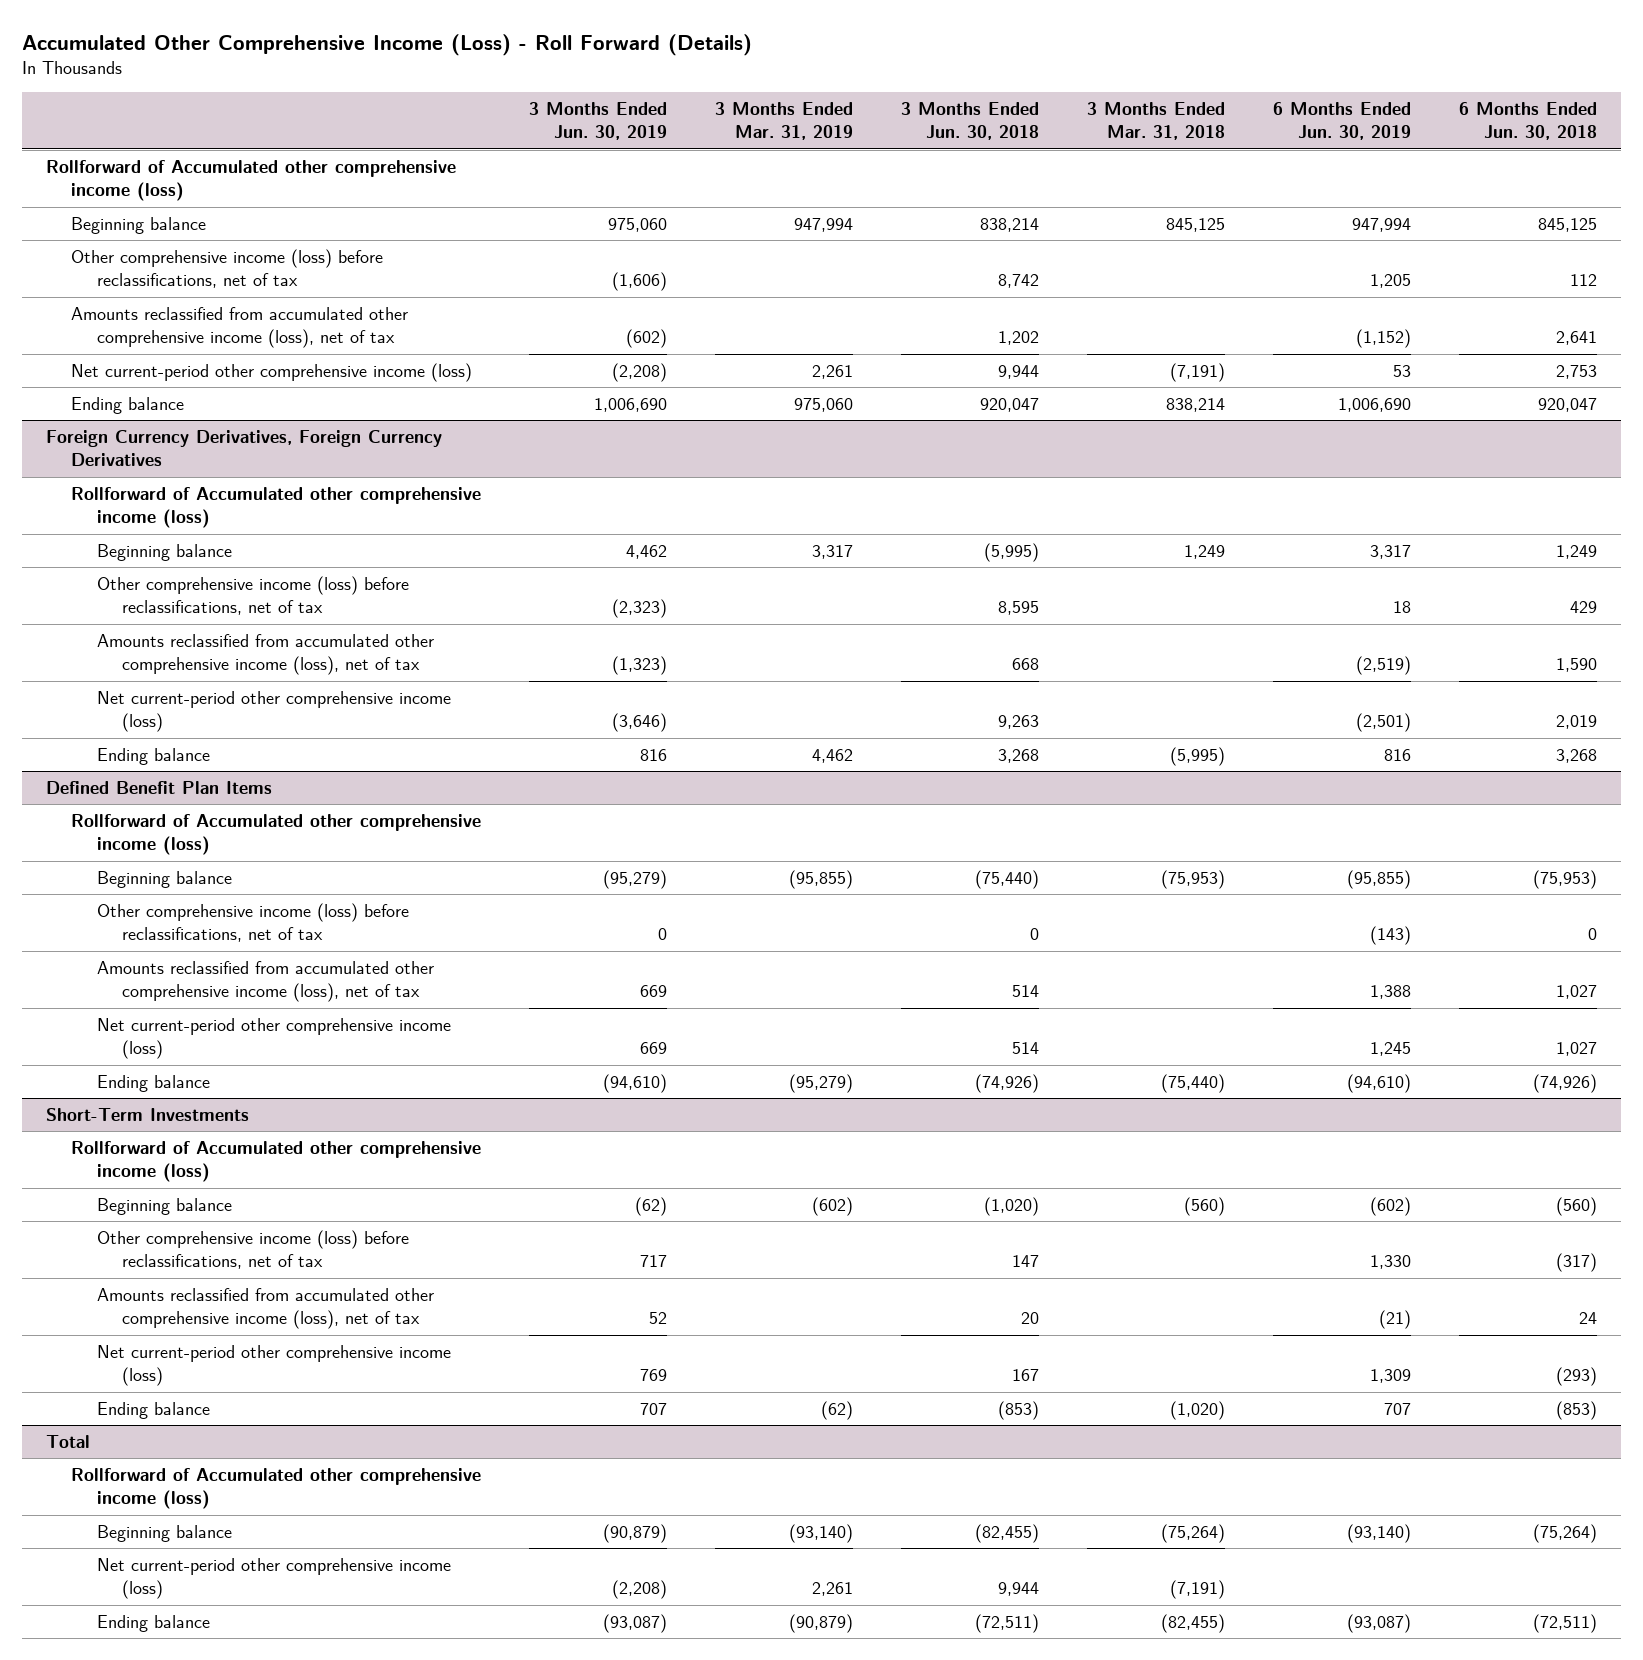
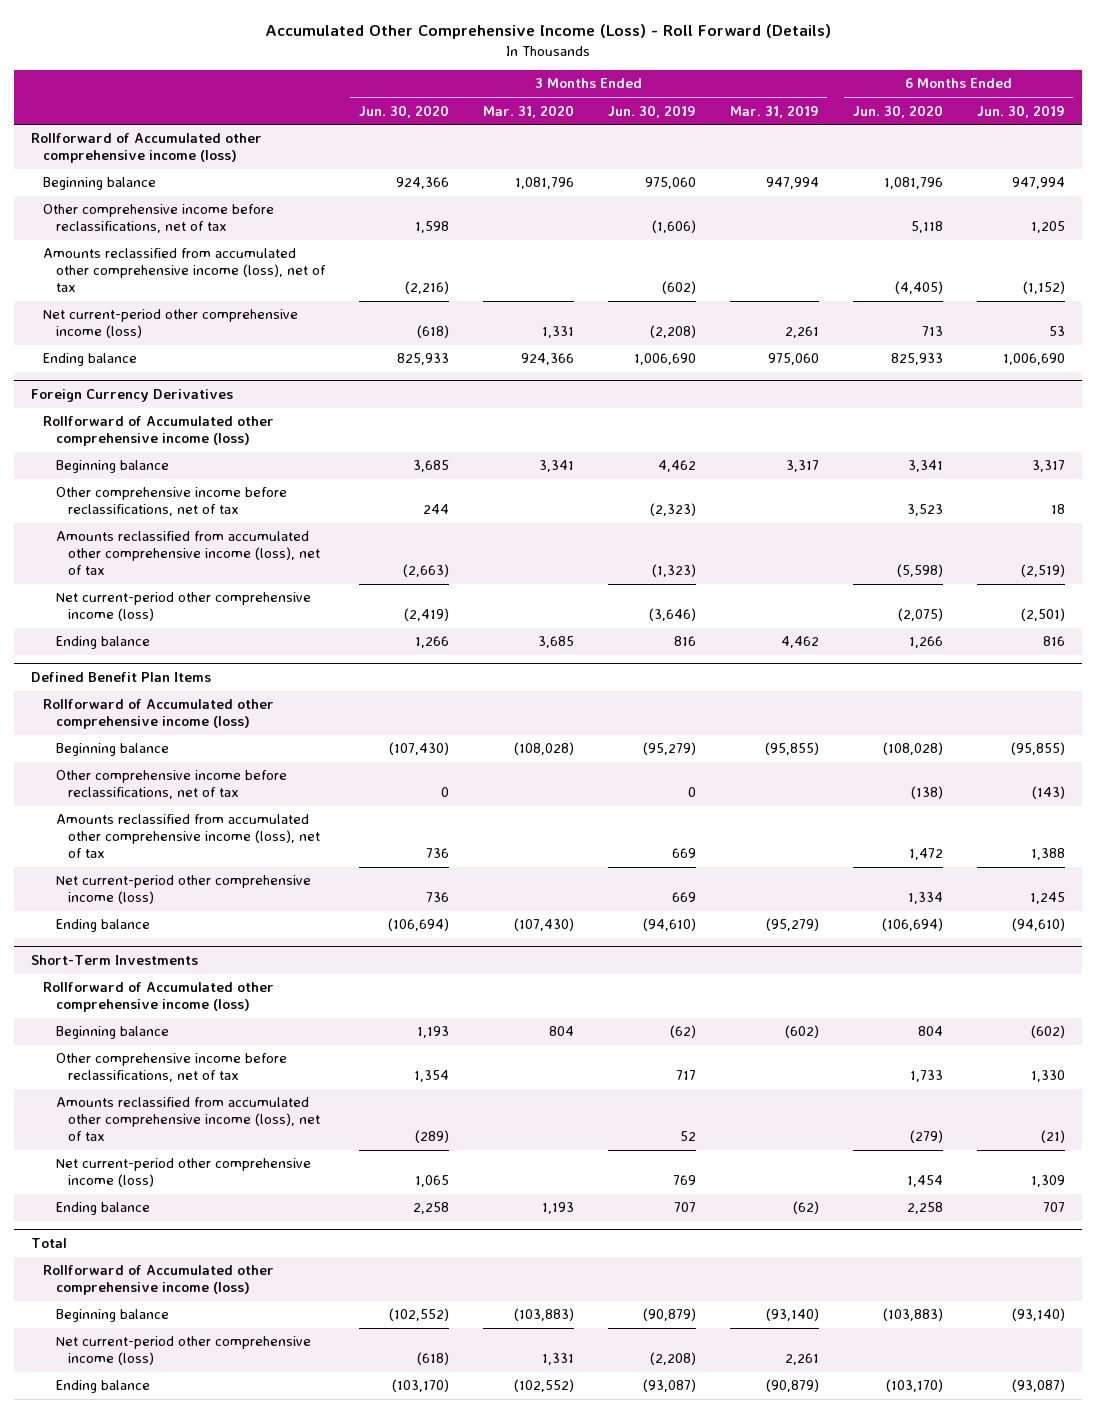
[901,101,1040,141] 3 Months Ended Jun. 30, 2018 -> none
[1087,101,1226,141] 3 Months Ended Mar. 31, 2018 -> none
[1459,101,1598,141] 6 Months Ended Jun. 30, 2018 -> none
none -> [358,104,449,118] Jun. 30, 2020
none -> [482,104,574,118] Mar. 31, 2020
none -> [852,104,943,118] Jun. 30, 2020
[71,248,384,289] Other comprehensive income (loss) before reclassifications, net of tax -> [43,204,275,234] Other comprehensive income before reclassifications, net of tax
[45,429,442,467] Foreign Currency Derivatives, Foreign Currency Derivatives -> [30,388,233,402] Foreign Currency Derivatives
[96,575,409,616] Other comprehensive income (loss) before reclassifications, net of tax -> [55,487,287,517] Other comprehensive income before reclassifications, net of tax
[96,902,409,943] Other comprehensive income (loss) before reclassifications, net of tax -> [55,770,287,800] Other comprehensive income before reclassifications, net of tax
[96,1229,409,1270] Other comprehensive income (loss) before reclassifications, net of tax -> [55,1053,287,1083] Other comprehensive income before reclassifications, net of tax

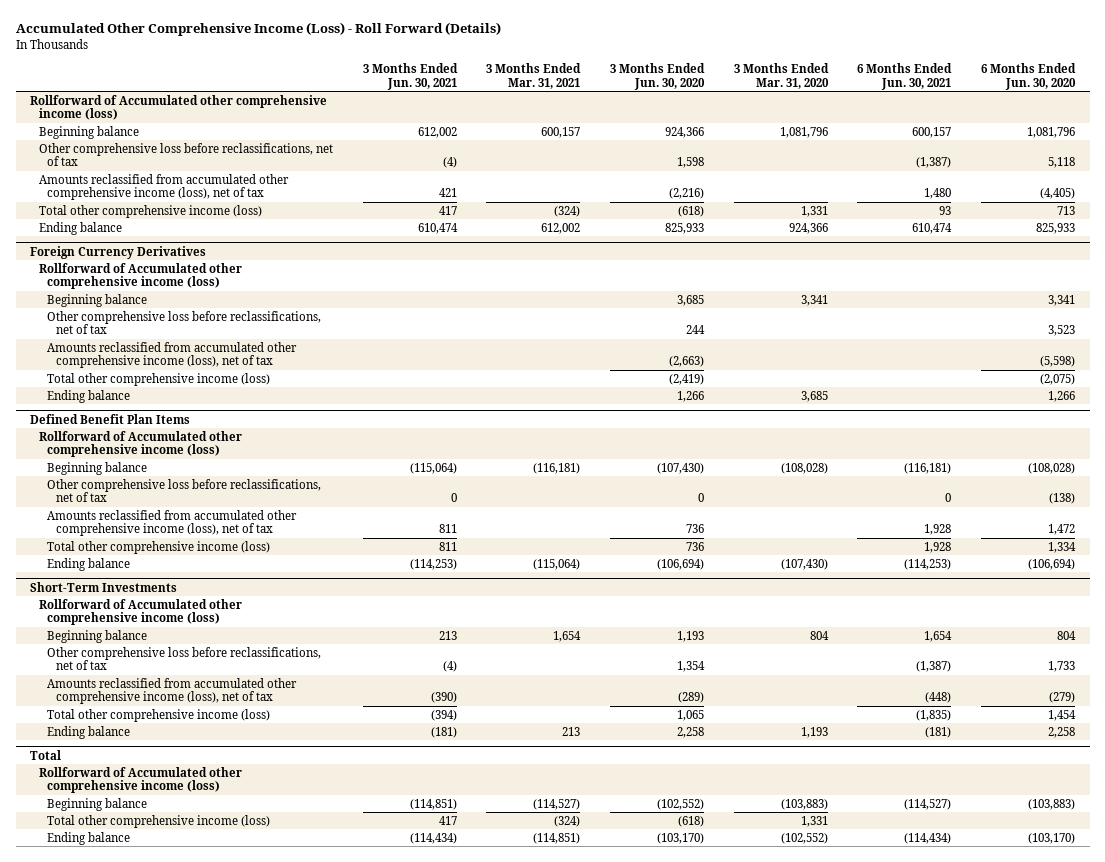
[607,104,696,118] Jun. 30, 2019 -> none
[729,104,819,118] Mar. 31, 2019 -> none
[976,104,1065,118] Jun. 30, 2019 -> none
none -> [362,63,458,90] 3 Months Ended Jun. 30, 2021
none -> [486,63,582,89] 3 Months Ended Mar. 31, 2021
none -> [857,63,953,90] 6 Months Ended Jun. 30, 2021
[43,204,275,234] Other comprehensive income before reclassifications, net of tax -> [38,142,333,167] Other comprehensive loss before reclassifications, net of tax
[43,309,299,339] Net current-period other comprehensive income (loss) -> [38,204,262,218] Total other comprehensive income (loss)
[55,487,287,517] Other comprehensive income before reclassifications, net of tax -> [47,310,322,335] Other comprehensive loss before reclassifications, net of tax
[55,592,311,622] Net current-period other comprehensive income (loss) -> [47,372,271,386] Total other comprehensive income (loss)
[55,770,287,800] Other comprehensive income before reclassifications, net of tax -> [47,478,322,503] Other comprehensive loss before reclassifications, net of tax
[55,875,311,905] Net current-period other comprehensive income (loss) -> [47,540,271,554] Total other comprehensive income (loss)
[55,1053,287,1083] Other comprehensive income before reclassifications, net of tax -> [47,646,322,671] Other comprehensive loss before reclassifications, net of tax
[55,1158,311,1188] Net current-period other comprehensive income (loss) -> [47,708,271,722] Total other comprehensive income (loss)
[55,1336,311,1366] Net current-period other comprehensive income (loss) -> [47,814,271,828] Total other comprehensive income (loss)

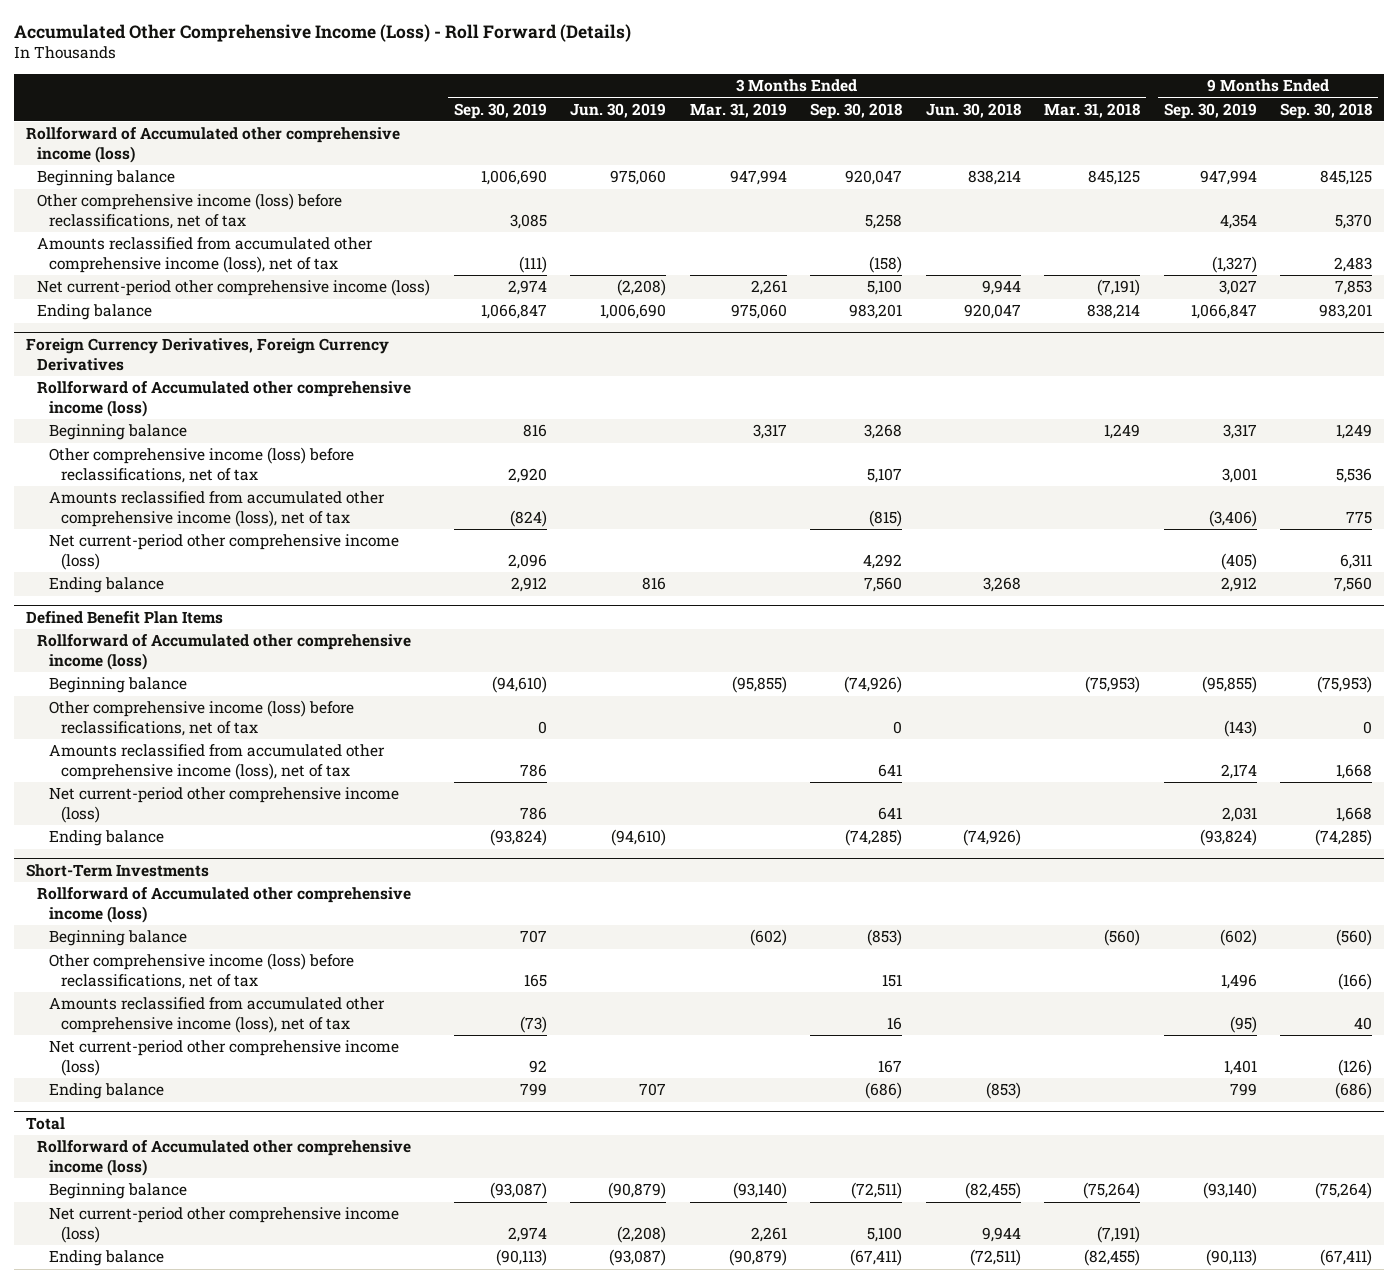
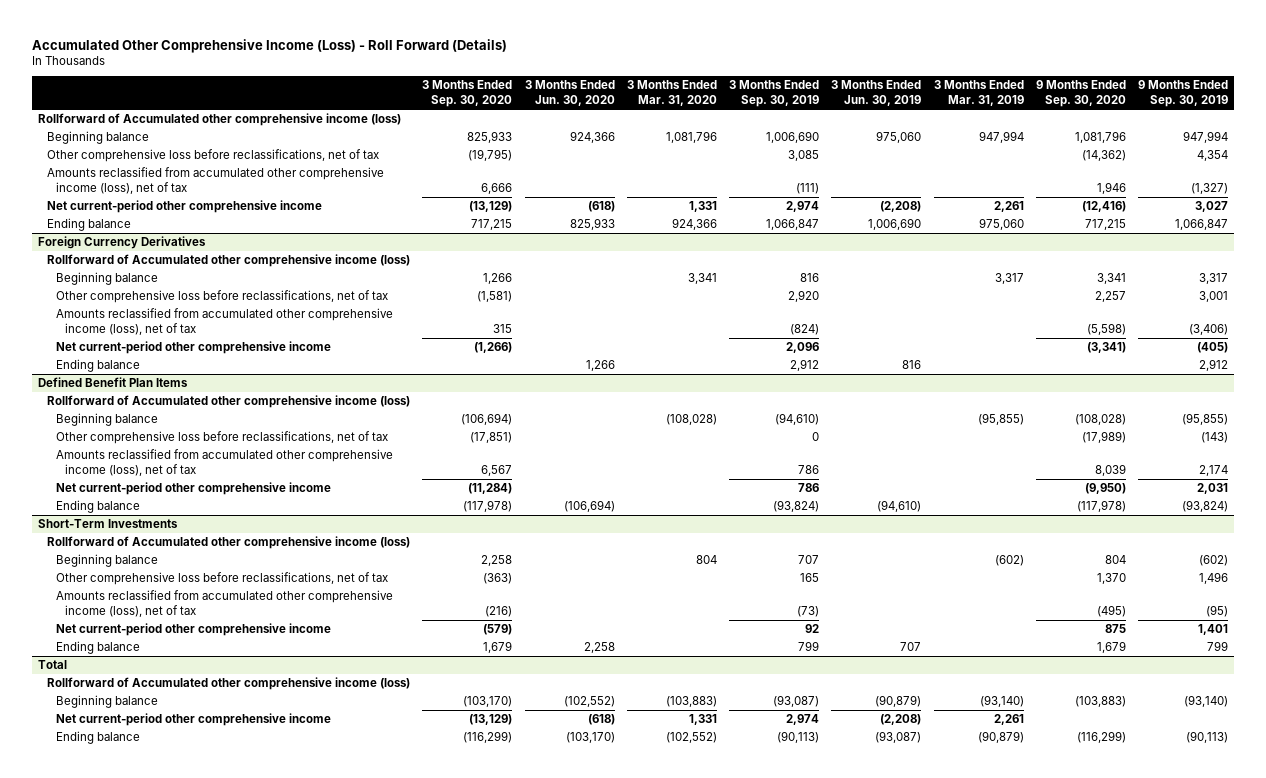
[810,102,903,119] Sep. 30, 2018 -> none
[925,102,1021,118] Jun. 30, 2018 -> none
[1044,102,1141,118] Mar. 31, 2018 -> none
[1280,102,1373,119] Sep. 30, 2018 -> none
none -> [422,80,513,108] 3 Months Ended Sep. 30, 2020
none -> [524,80,615,107] 3 Months Ended Jun. 30, 2020
none -> [626,80,717,107] 3 Months Ended Mar. 31, 2020
none -> [1035,80,1126,108] 9 Months Ended Sep. 30, 2020
[37,193,343,229] Other comprehensive income (loss) before reclassifications, net of tax -> [46,149,379,163] Other comprehensive loss before reclassifications, net of tax
[37,279,431,297] Net current-period other comprehensive income (loss) -> [46,200,322,214] Net current-period other comprehensive income
[25,338,389,371] Foreign Currency Derivatives, Foreign Currency Derivatives -> [37,236,206,250] Foreign Currency Derivatives
[48,447,354,483] Other comprehensive income (loss) before reclassifications, net of tax -> [55,290,388,304] Other comprehensive loss before reclassifications, net of tax
[48,534,399,570] Net current-period other comprehensive income (loss) -> [55,341,331,355] Net current-period other comprehensive income
[48,700,354,736] Other comprehensive income (loss) before reclassifications, net of tax -> [55,431,388,445] Other comprehensive loss before reclassifications, net of tax
[48,787,399,823] Net current-period other comprehensive income (loss) -> [55,482,331,496] Net current-period other comprehensive income
[48,953,354,989] Other comprehensive income (loss) before reclassifications, net of tax -> [55,572,388,586] Other comprehensive loss before reclassifications, net of tax
[48,1040,399,1076] Net current-period other comprehensive income (loss) -> [55,623,331,637] Net current-period other comprehensive income
[48,1207,399,1243] Net current-period other comprehensive income (loss) -> [55,713,331,727] Net current-period other comprehensive income

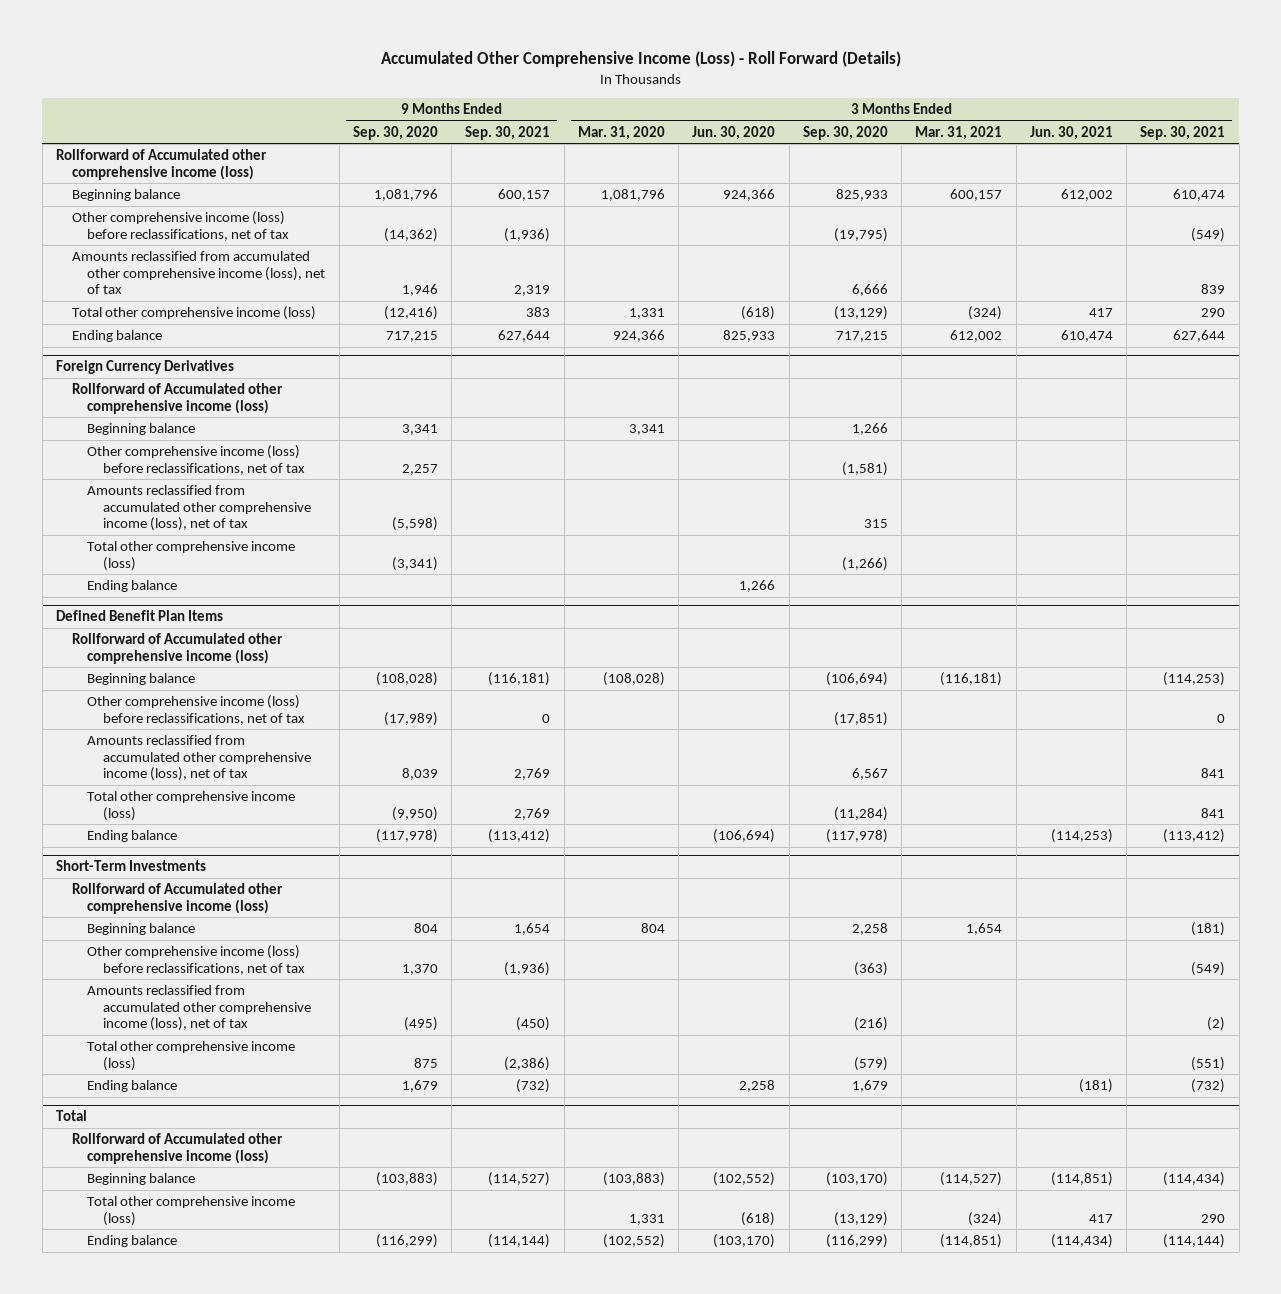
[729,80,820,108] 3 Months Ended Sep. 30, 2019 -> none
[831,80,922,107] 3 Months Ended Jun. 30, 2019 -> none
[933,80,1024,107] 3 Months Ended Mar. 31, 2019 -> none
[1138,80,1229,108] 9 Months Ended Sep. 30, 2019 -> none
none -> [465,125,551,140] Sep. 30, 2021
none -> [915,125,1003,140] Mar. 31, 2021
none -> [1029,125,1113,140] Jun. 30, 2021
none -> [1140,125,1226,140] Sep. 30, 2021
[46,149,379,163] Other comprehensive loss before reclassifications, net of tax -> [71,210,290,241] Other comprehensive income (loss) before reclassifications, net of tax
[46,200,322,214] Net current-period other comprehensive income -> [71,305,316,320] Total other comprehensive income (loss)
[55,290,388,304] Other comprehensive loss before reclassifications, net of tax -> [87,444,306,475] Other comprehensive income (loss) before reclassifications, net of tax
[55,341,331,355] Net current-period other comprehensive income -> [87,540,296,571] Total other comprehensive income (loss)
[55,431,388,445] Other comprehensive loss before reclassifications, net of tax -> [87,694,306,725] Other comprehensive income (loss) before reclassifications, net of tax
[55,482,331,496] Net current-period other comprehensive income -> [87,790,296,821] Total other comprehensive income (loss)
[55,572,388,586] Other comprehensive loss before reclassifications, net of tax -> [87,944,306,975] Other comprehensive income (loss) before reclassifications, net of tax
[55,623,331,637] Net current-period other comprehensive income -> [87,1040,296,1071] Total other comprehensive income (loss)
[55,713,331,727] Net current-period other comprehensive income -> [87,1195,296,1226] Total other comprehensive income (loss)

